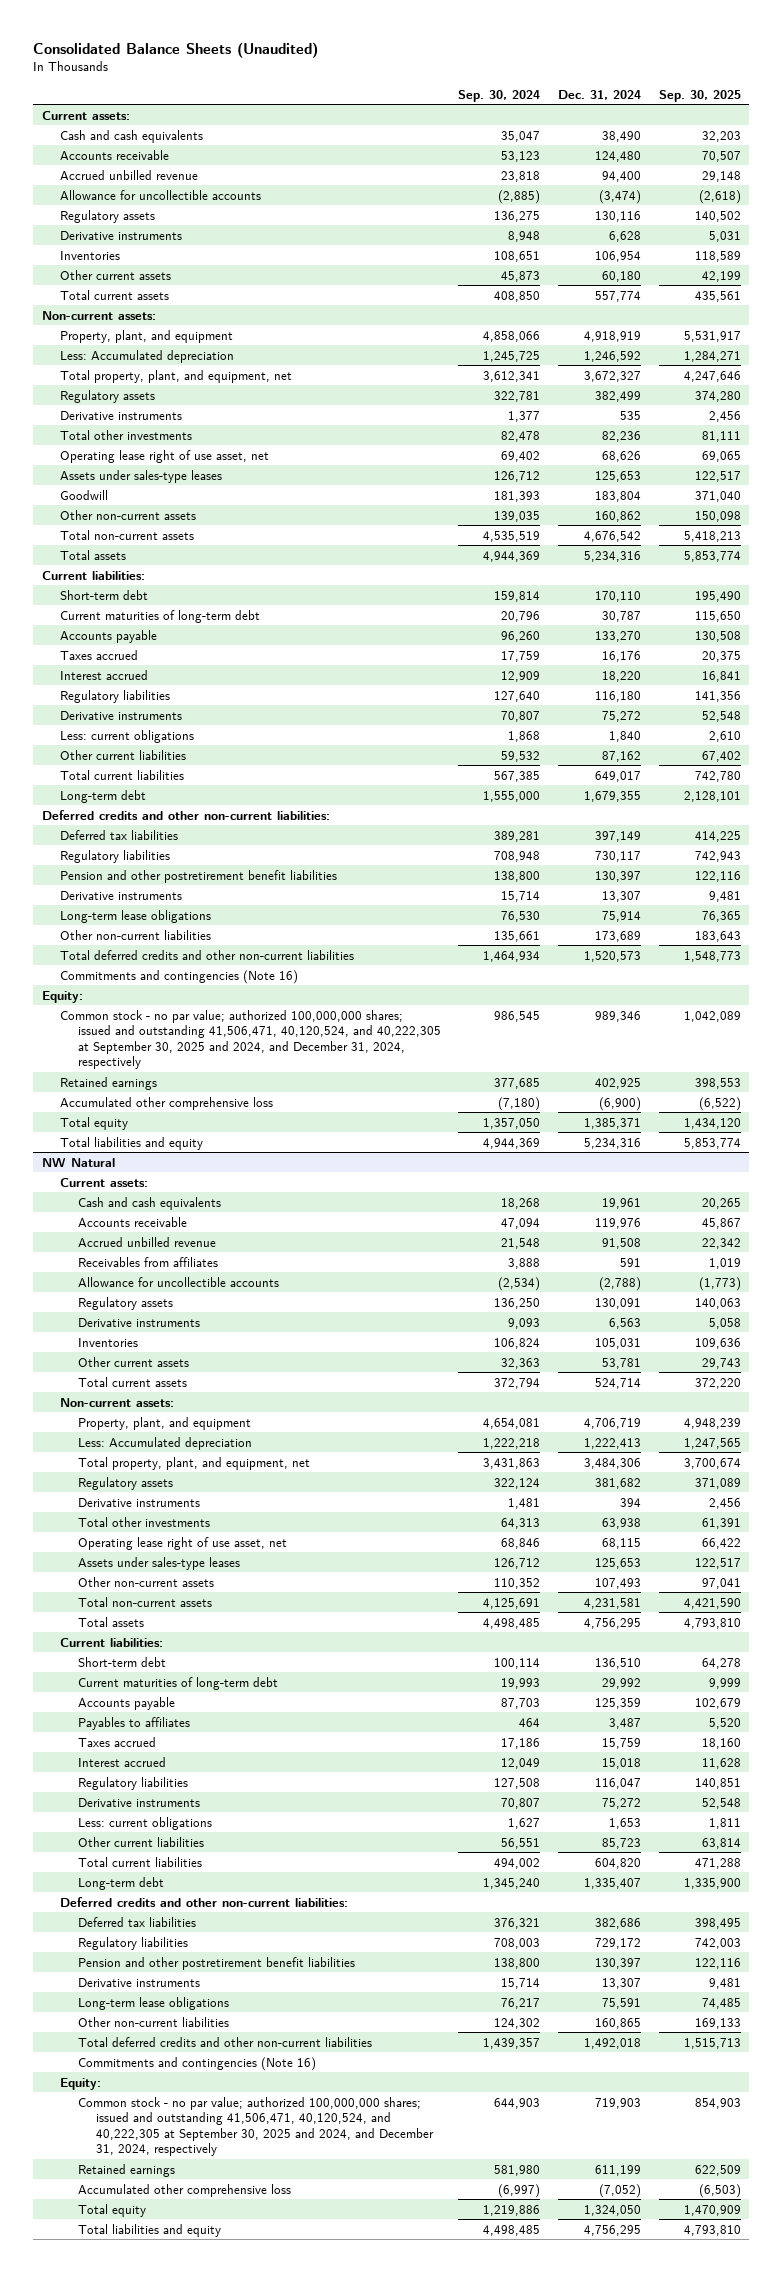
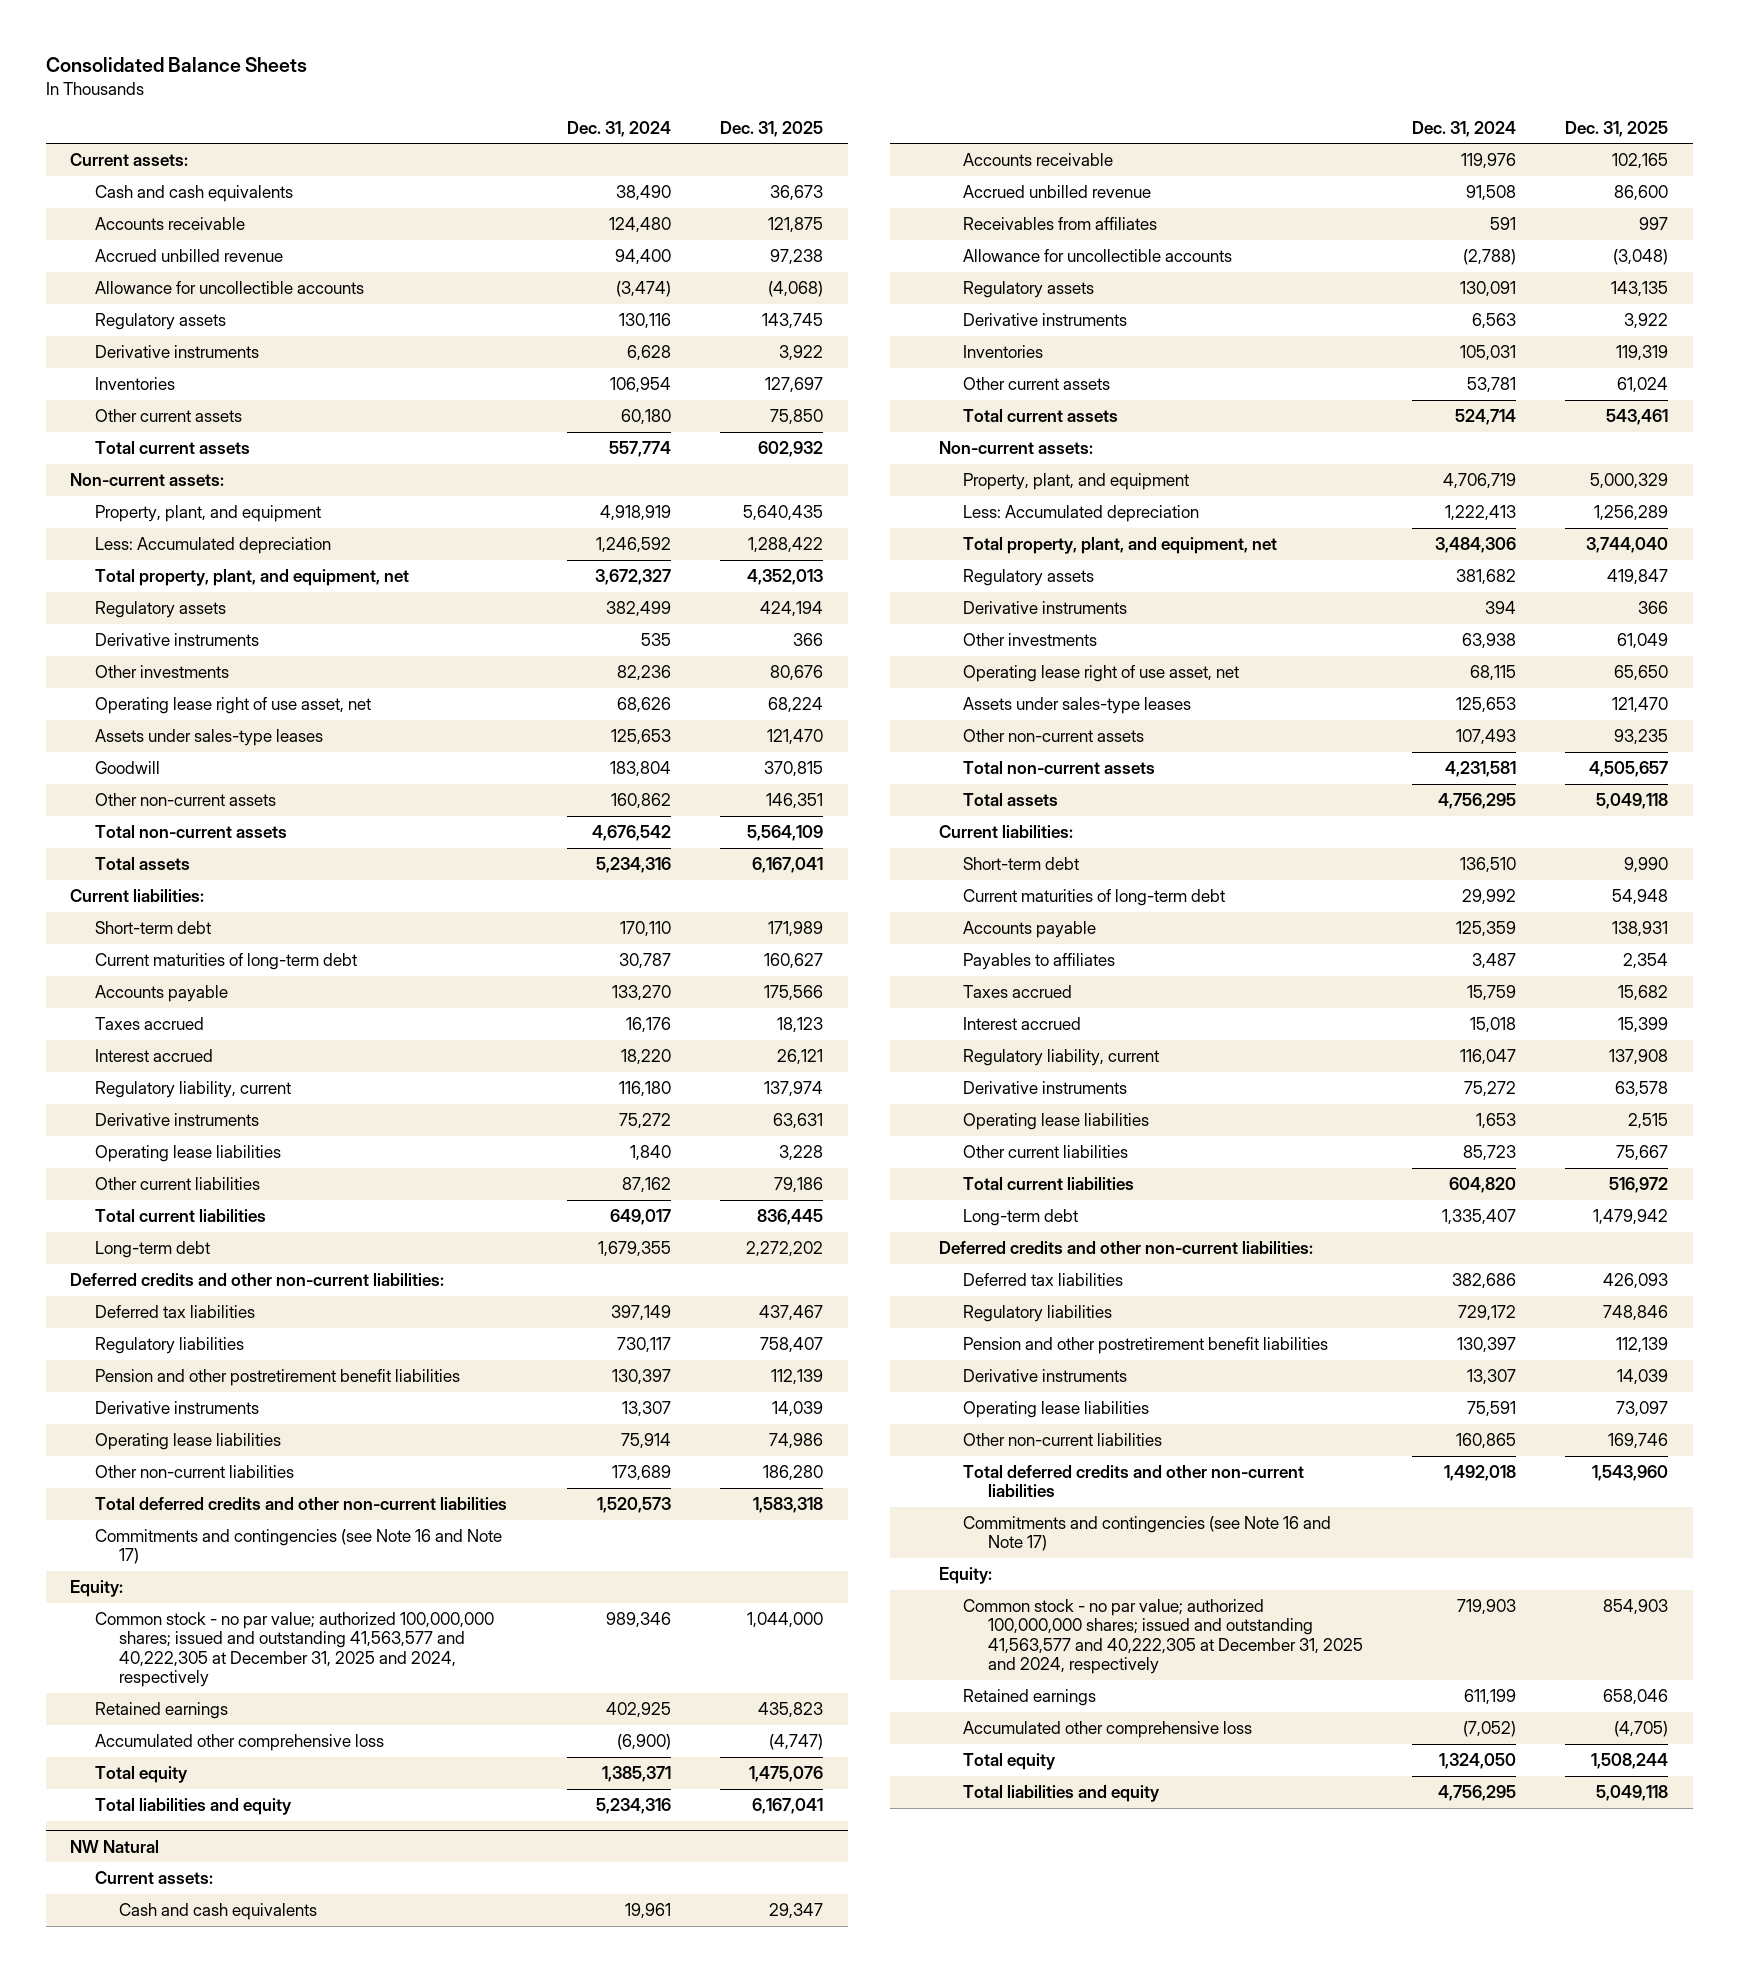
[33,41,319,58] Consolidated Balance Sheets (Unaudited) -> [45,57,307,73] Consolidated Balance Sheets
[458,89,541,102] Sep. 30, 2024 -> none
[658,89,741,102] Sep. 30, 2025 -> none
none -> [720,120,824,137] Dec. 31, 2025
[60,429,193,440] Total other investments -> [94,664,229,678] Other investments
[60,689,171,703] Regulatory liabilities -> [94,1080,291,1098] Regulatory liability, current
[60,729,195,743] Less: current obligations -> [94,1144,281,1162] Operating lease liabilities
[60,909,212,923] Long-term lease obligations -> [94,1432,281,1450] Operating lease liabilities
[60,969,299,984] Commitments and contingencies (Note 16) -> [94,1528,502,1565] Commitments and contingencies (see Note 16 and Note 17)
[60,1009,441,1070] Common stock - no par value; authorized 100,000,000 shares; issued and outstanding 41,506,471, 40,120,524, and 40,222,305 at September 30, 2025 and 2024, and December 31, 2024, respectively -> [94,1611,494,1688] Common stock - no par value; authorized 100,000,000 shares; issued and outstanding 41,563,577 and 40,222,305 at December 31, 2025 and 2024, respectively
[77,1516,210,1527] Total other investments -> [963,632,1098,646] Other investments
[77,1776,188,1790] Regulatory liabilities -> [963,1048,1160,1066] Regulatory liability, current
[77,1816,212,1830] Less: current obligations -> [963,1112,1150,1130] Operating lease liabilities
[77,1996,229,2010] Long-term lease obligations -> [963,1400,1150,1418] Operating lease liabilities
[77,2056,316,2071] Commitments and contingencies (Note 16) -> [963,1515,1332,1552] Commitments and contingencies (see Note 16 and Note 17)
[77,2096,434,2157] Common stock - no par value; authorized 100,000,000 shares; issued and outstanding 41,506,471, 40,120,524, and 40,222,305 at September 30, 2025 and 2024, and December 31, 2024, respectively -> [963,1598,1363,1675] Common stock - no par value; authorized 100,000,000 shares; issued and outstanding 41,563,577 and 40,222,305 at December 31, 2025 and 2024, respectively

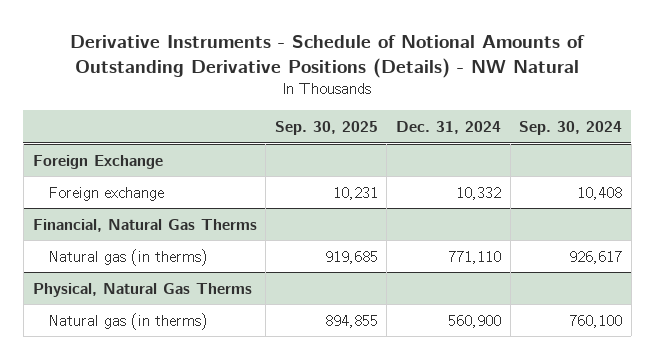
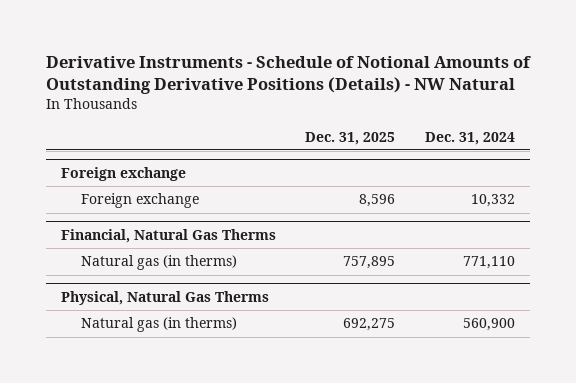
[274,121,378,136] Sep. 30, 2025 -> none
[519,121,623,136] Sep. 30, 2024 -> none
none -> [305,131,396,145] Dec. 31, 2025
[32,154,163,169] Foreign Exchange -> [60,167,186,182] Foreign exchange

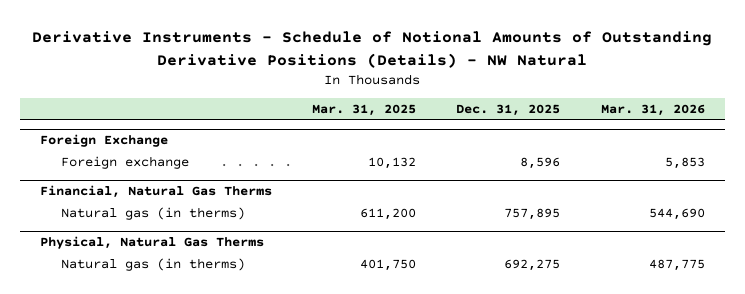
[425,131,516,145] Dec. 31, 2024 -> none
none -> [312,104,417,117] Mar. 31, 2025
none -> [600,104,705,117] Mar. 31, 2026
[60,167,186,182] Foreign exchange -> [40,134,169,148] Foreign Exchange

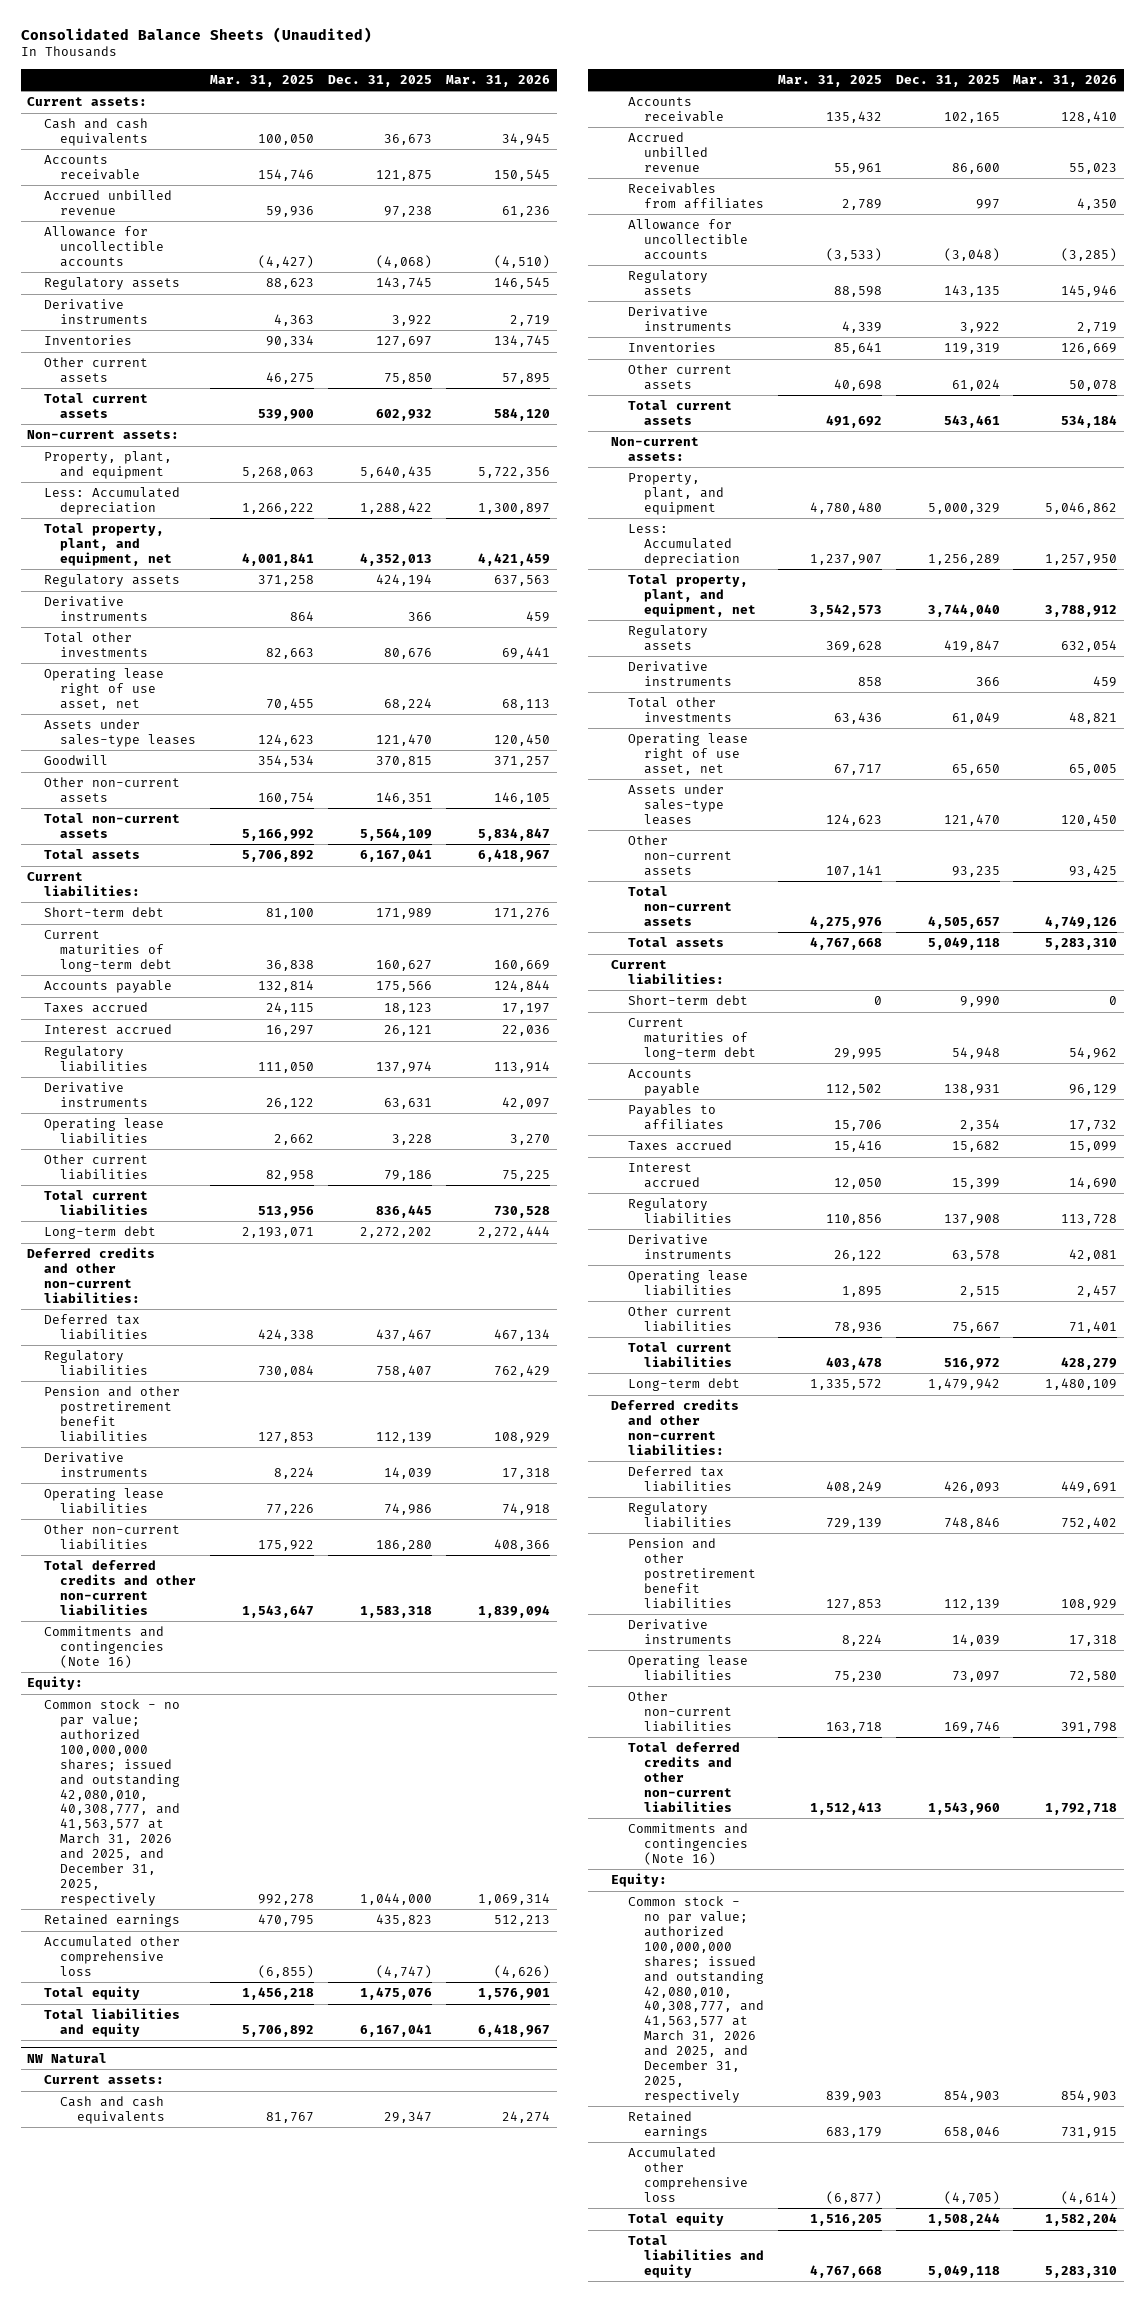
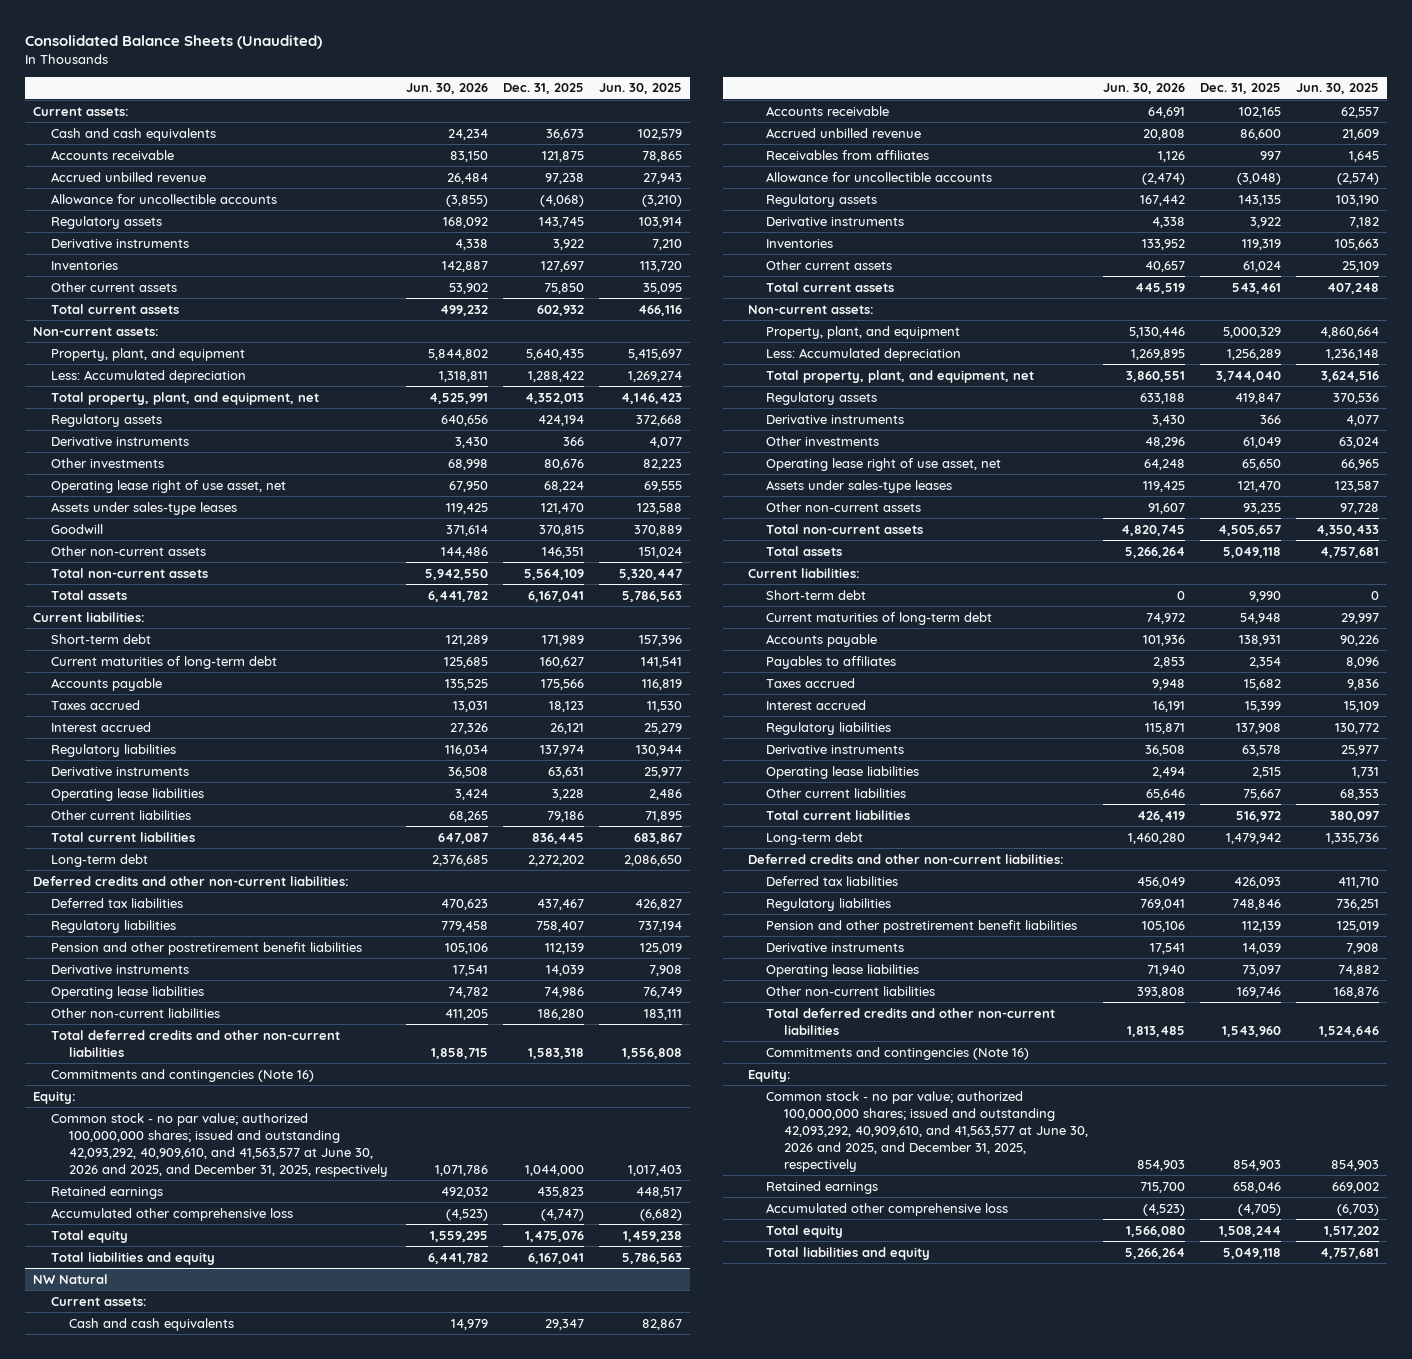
[210,74,315,87] Mar. 31, 2025 -> none
[446,74,551,87] Mar. 31, 2026 -> none
none -> [406,83,489,95] Jun. 30, 2026
none -> [599,83,683,95] Jun. 30, 2025
[43,632,149,658] Total other investments -> [50,457,164,468] Other investments
[43,1699,181,1906] Common stock - no par value; authorized 100,000,000 shares; issued and outstanding 42,080,010, 40,308,777, and 41,563,577 at March 31, 2026 and 2025, and December 31, 2025, respectively -> [50,1112,389,1177] Common stock - no par value; authorized 100,000,000 shares; issued and outstanding 42,093,292, 40,909,610, and 41,563,577 at June 30, 2026 and 2025, and December 31, 2025, respectively
[627,697,732,723] Total other investments -> [766,435,880,446] Other investments
[627,1896,764,2103] Common stock - no par value; authorized 100,000,000 shares; issued and outstanding 42,080,010, 40,308,777, and 41,563,577 at March 31, 2026 and 2025, and December 31, 2025, respectively -> [766,1090,1089,1172] Common stock - no par value; authorized 100,000,000 shares; issued and outstanding 42,093,292, 40,909,610, and 41,563,577 at June 30, 2026 and 2025, and December 31, 2025, respectively

